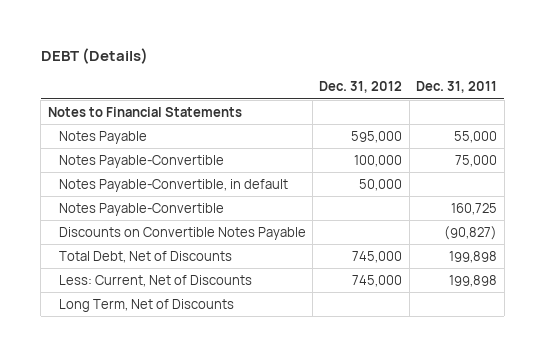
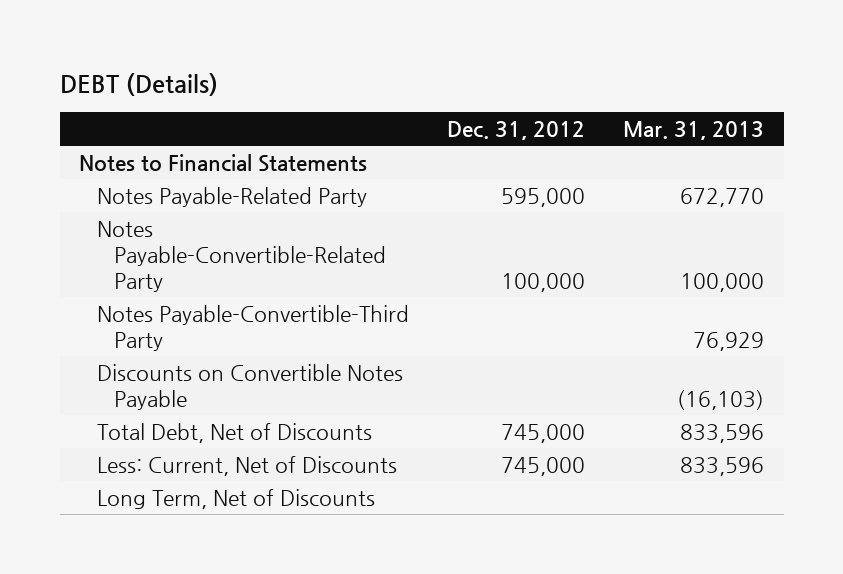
[416,81,498,94] Dec. 31, 2011 -> none
none -> [623,120,765,140] Mar. 31, 2013
[58,179,288,193] Notes Payable-Convertible, in default -> none
[58,131,147,145] Notes Payable -> [96,186,367,207] Notes Payable-Related Party
[58,155,224,169] Notes Payable-Convertible -> [96,220,387,292] Notes Payable-Convertible-Related Party
[58,203,224,217] Notes Payable-Convertible -> [96,304,409,351] Notes Payable-Convertible-Third Party

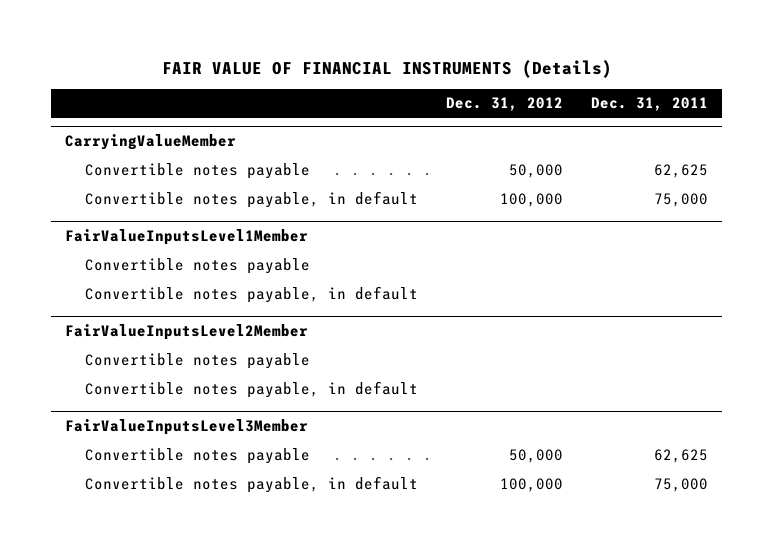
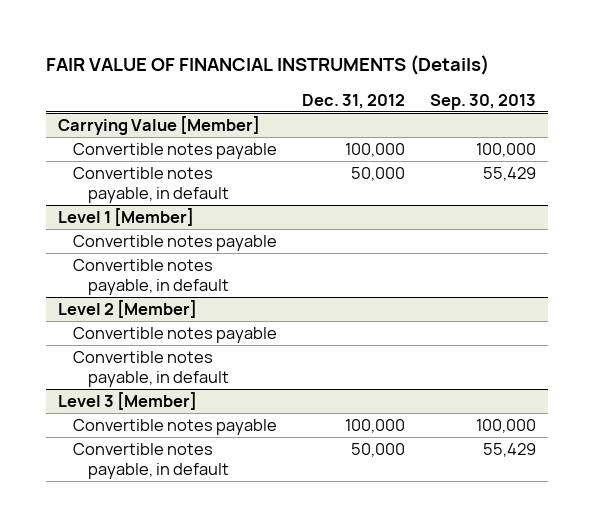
[591,97,709,112] Dec. 31, 2011 -> none
none -> [429,93,536,110] Sep. 30, 2013
[64,134,236,151] CarryingValueMember -> none
[64,229,308,246] FairValueInputsLevel1Member -> none
none -> [58,116,261,136] Carrying Value [Member]
[508,163,563,178] 50,000 -> [344,143,405,158] 100,000
[499,192,563,207] 100,000 -> [350,167,405,182] 50,000
none -> [58,208,195,227] Level 1 [Member]
[64,324,308,341] FairValueInputsLevel2Member -> none
none -> [58,300,198,319] Level 2 [Member]
[64,419,308,436] FairValueInputsLevel3Member -> none
none -> [58,392,198,411] Level 3 [Member]
[508,448,563,463] 50,000 -> [344,419,405,434] 100,000
[499,477,563,492] 100,000 -> [350,443,405,458] 50,000

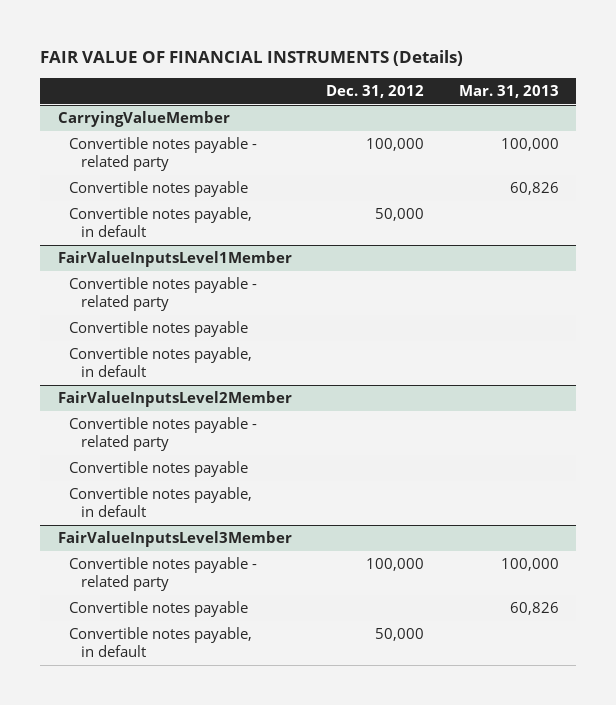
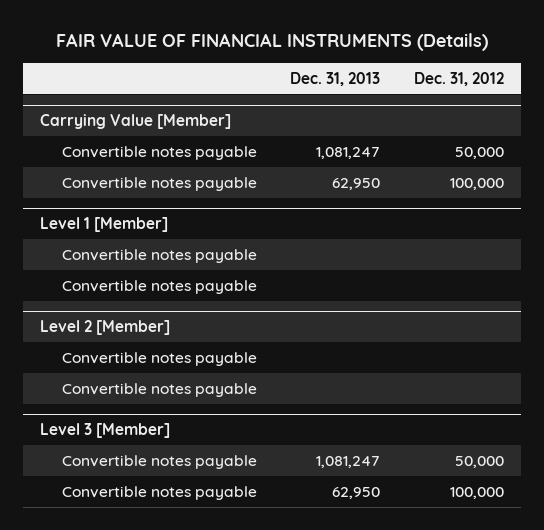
[458,85,559,99] Mar. 31, 2013 -> none
none -> [290,72,381,87] Dec. 31, 2013
[57,111,230,128] CarryingValueMember -> none
none -> [39,114,231,130] Carrying Value [Member]
none -> [61,145,257,160] Convertible notes payable
[69,137,258,171] Convertible notes payable - related party -> [61,176,257,191] Convertible notes payable
none -> [39,217,168,233] Level 1 [Member]
[69,207,253,237] Convertible notes payable, in default -> none
[57,251,292,268] FairValueInputsLevel1Member -> none
[69,277,258,311] Convertible notes payable - related party -> none
[69,347,253,377] Convertible notes payable, in default -> none
[57,391,292,408] FairValueInputsLevel2Member -> none
[69,417,258,451] Convertible notes payable - related party -> none
none -> [39,320,170,336] Level 2 [Member]
[69,487,253,517] Convertible notes payable, in default -> none
[57,531,292,548] FairValueInputsLevel3Member -> none
[69,557,258,591] Convertible notes payable - related party -> none
none -> [39,423,170,439] Level 3 [Member]
none -> [61,454,257,469] Convertible notes payable
[69,627,253,657] Convertible notes payable, in default -> [61,485,257,500] Convertible notes payable
[375,628,425,642] 50,000 -> [449,486,504,499] 100,000

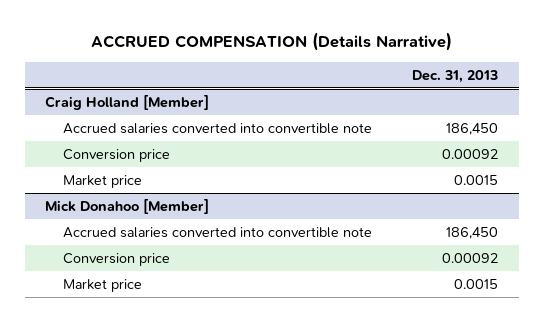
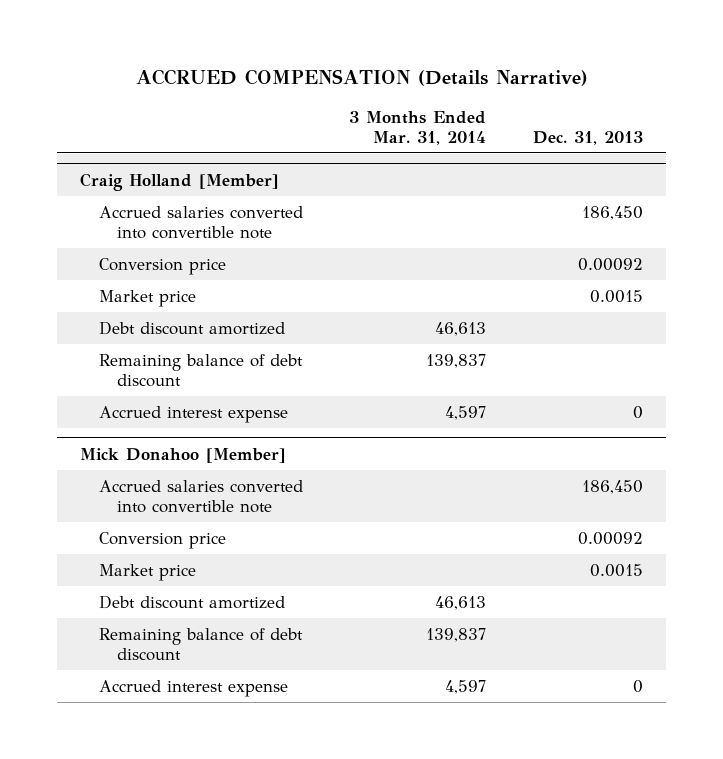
none -> [349,110,487,145] 3 Months Ended Mar. 31, 2014
none -> [98,320,285,335] Debt discount amortized
none -> [98,353,303,387] Remaining balance of debt discount
none -> [98,405,288,423] Accrued interest expense
none -> [98,594,285,609] Debt discount amortized
none -> [98,627,303,661] Remaining balance of debt discount
none -> [98,679,288,697] Accrued interest expense

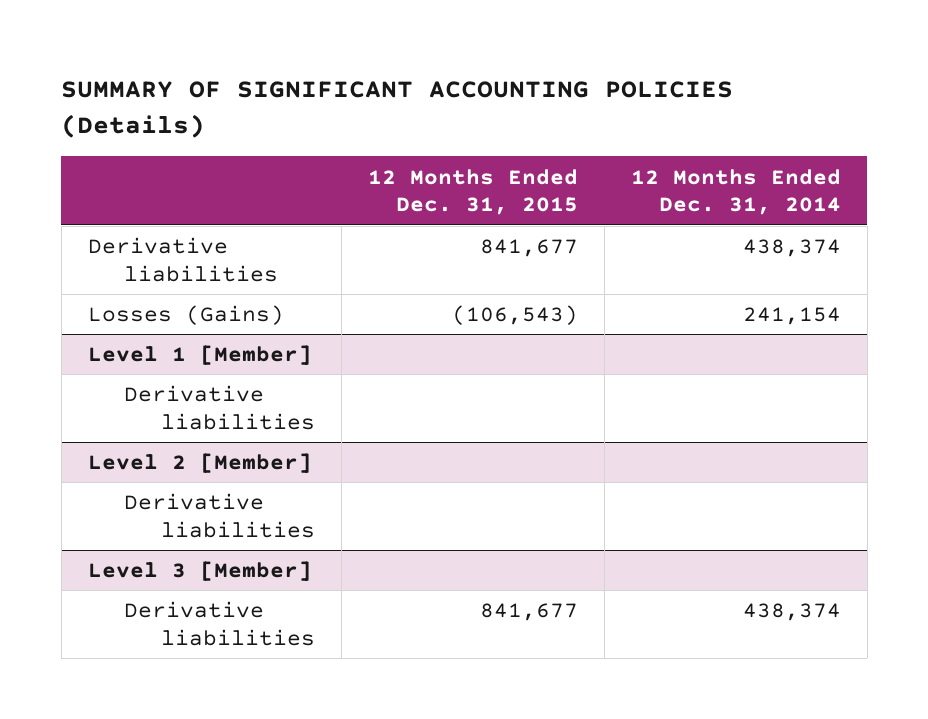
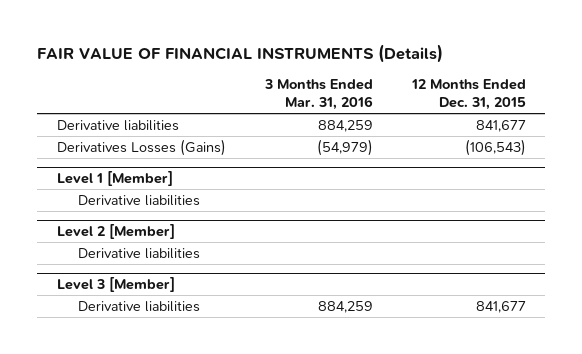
[61,81,734,139] SUMMARY OF SIGNIFICANT ACCOUNTING POLICIES (Details) -> [37,44,444,64] FAIR VALUE OF FINANCIAL INSTRUMENTS (Details)
[630,168,841,216] 12 Months Ended Dec. 31, 2014 -> none
none -> [263,79,373,111] 3 Months Ended Mar. 31, 2016
[87,305,284,326] Losses (Gains) -> [56,138,226,156] Derivatives Losses (Gains)

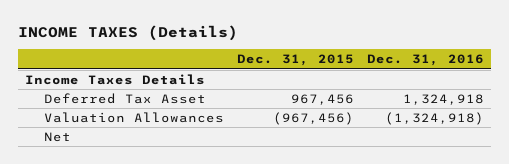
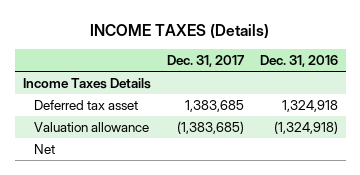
[236,54,354,67] Dec. 31, 2015 -> none
none -> [166,55,244,68] Dec. 31, 2017
[43,92,206,104] Deferred Tax Asset -> [33,100,138,111] Deferred tax asset
[43,111,224,123] Valuation Allowances -> [33,122,149,133] Valuation allowance

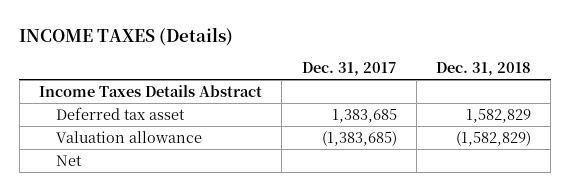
[259,55,338,68] Dec. 31, 2016 -> none
none -> [436,62,532,77] Dec. 31, 2018
[22,78,151,90] Income Taxes Details -> [38,84,262,97] Income Taxes Details Abstract

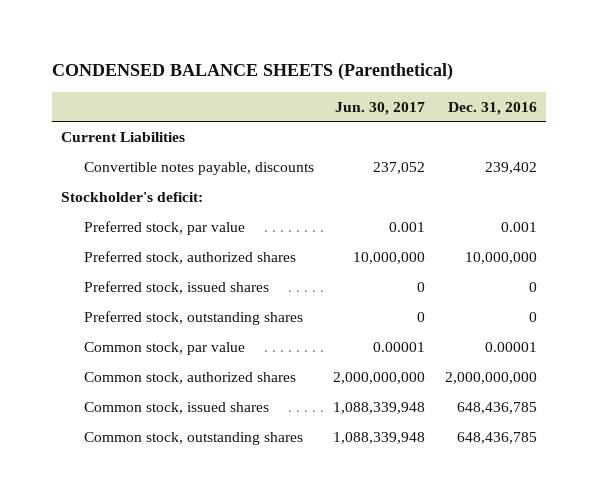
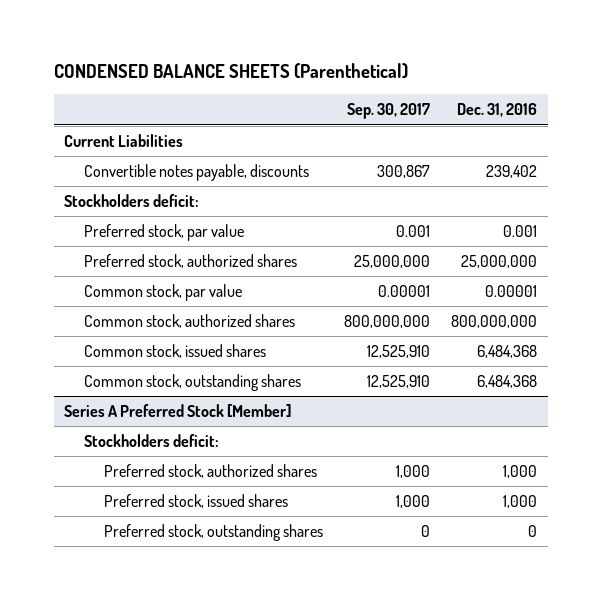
[335,101,426,115] Jun. 30, 2017 -> none
none -> [347,103,431,120] Sep. 30, 2017
[61,191,204,202] Stockholder's deficit: -> [64,193,200,207] Stockholders deficit:
[83,280,269,294] Preferred stock, issued shares -> none
[83,310,303,325] Preferred stock, outstanding shares -> none
[464,251,537,264] 10,000,000 -> [461,254,538,268] 25,000,000
[444,371,537,384] 2,000,000,000 -> [451,314,538,328] 800,000,000
[456,401,537,414] 648,436,785 -> [477,344,538,358] 6,484,368
[456,431,537,444] 648,436,785 -> [477,374,538,388] 6,484,368
none -> [64,403,292,417] Series A Preferred Stock [Member]
none -> [84,433,220,447] Stockholders deficit:
none -> [103,463,317,478] Preferred stock, authorized shares
none -> [103,493,288,508] Preferred stock, issued shares
none -> [103,523,323,541] Preferred stock, outstanding shares

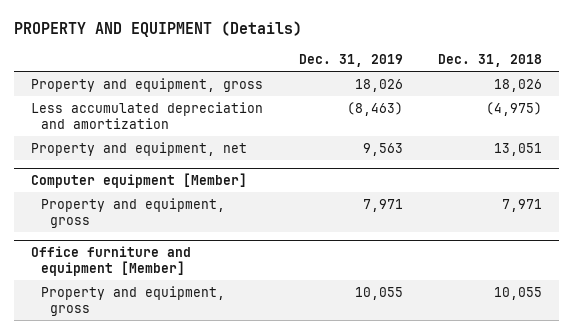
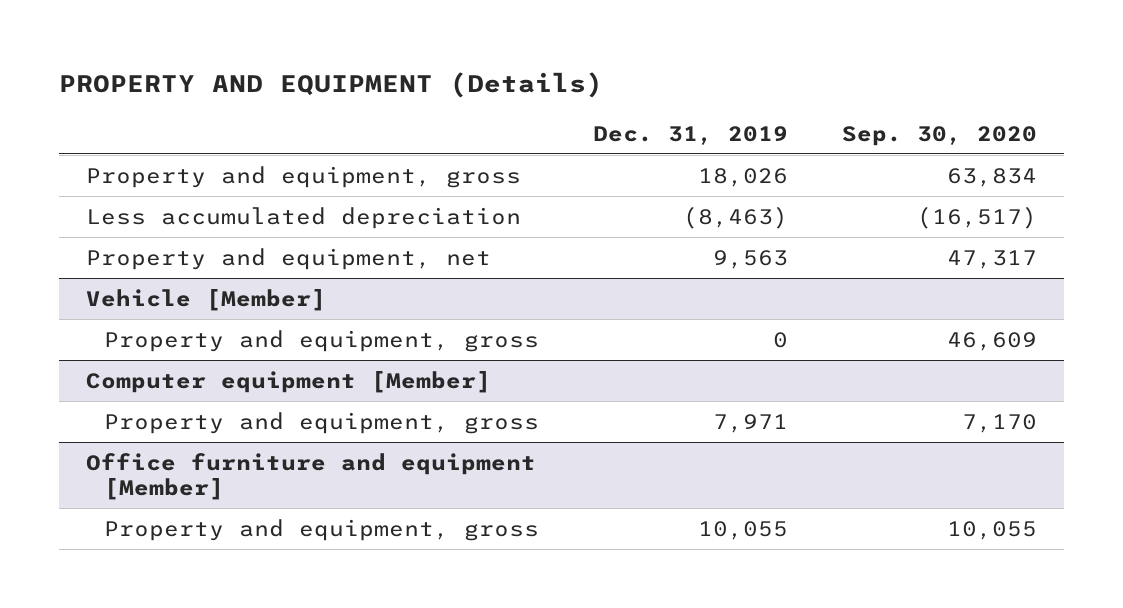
[437,54,542,68] Dec. 31, 2018 -> none
none -> [841,125,1037,146] Sep. 30, 2020
[31,101,264,130] Less accumulated depreciation and amortization -> [85,206,521,229] Less accumulated depreciation
none -> [85,288,326,311] Vehicle [Member]
none -> [104,329,540,352] Property and equipment, gross

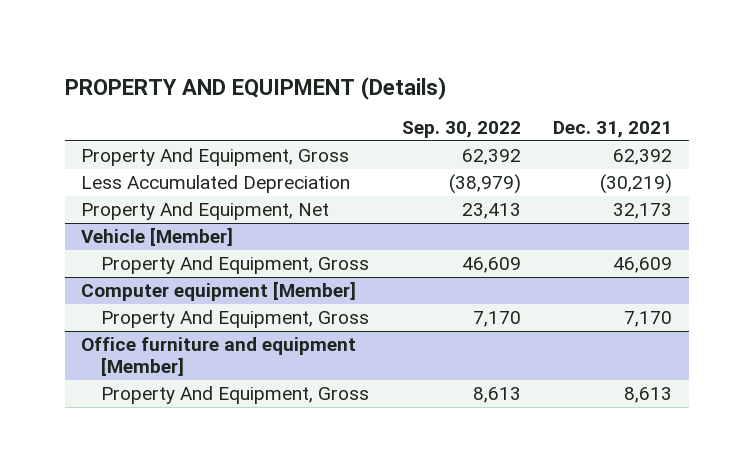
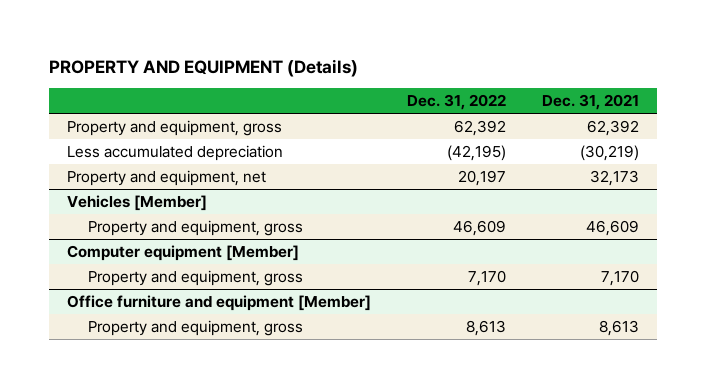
[401,120,521,138] Sep. 30, 2022 -> none
none -> [407,94,507,111] Dec. 31, 2022
[81,148,350,167] Property And Equipment, Gross -> [67,119,283,136] Property and equipment, gross
[81,175,351,194] Less Accumulated Depreciation -> [67,144,284,161] Less accumulated depreciation
[81,202,330,221] Property And Equipment, Net -> [67,169,267,186] Property and equipment, net
[81,227,234,247] Vehicle [Member] -> [67,194,208,211] Vehicles [Member]
[101,256,370,275] Property And Equipment, Gross -> [88,219,304,236] Property and equipment, gross
[101,310,370,329] Property And Equipment, Gross -> [88,269,304,286] Property and equipment, gross
[101,386,370,405] Property And Equipment, Gross -> [88,319,304,336] Property and equipment, gross

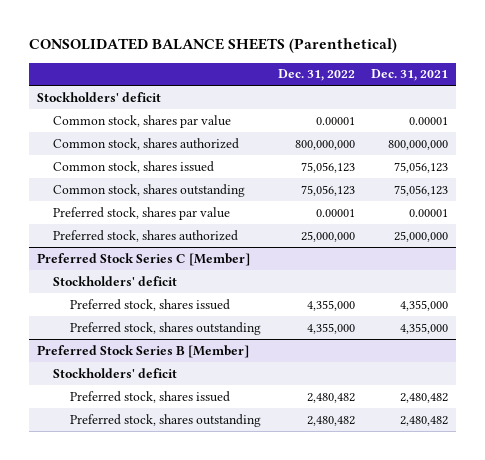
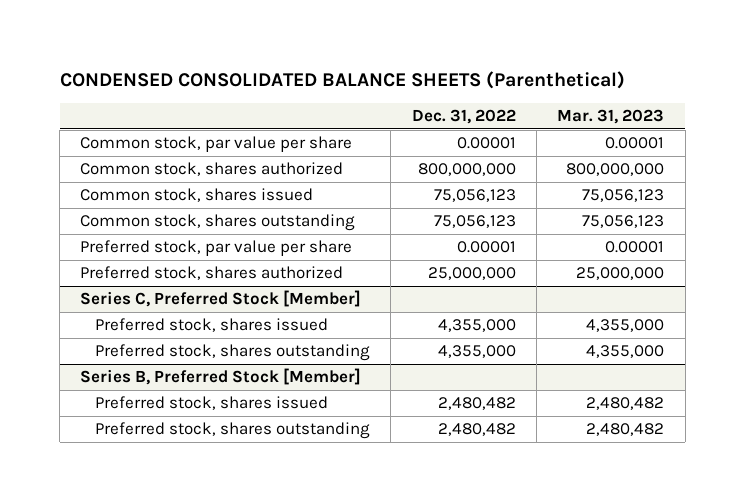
[28,38,397,54] CONSOLIDATED BALANCE SHEETS (Parenthetical) -> [59,71,625,90] CONDENSED CONSOLIDATED BALANCE SHEETS (Parenthetical)
[371,69,449,82] Dec. 31, 2021 -> none
none -> [557,109,665,125] Mar. 31, 2023
[36,91,161,102] Stockholders' deficit -> none
[53,114,232,128] Common stock, shares par value -> [80,136,353,153] Common stock, par value per share
[53,206,231,220] Preferred stock, shares par value -> [80,240,353,257] Preferred stock, par value per share
[53,275,178,286] Stockholders' deficit -> none
[36,252,250,266] Preferred Stock Series C [Member] -> [80,290,362,308] Series C, Preferred Stock [Member]
[53,367,178,378] Stockholders' deficit -> none
[36,344,249,358] Preferred Stock Series B [Member] -> [80,368,362,386] Series B, Preferred Stock [Member]

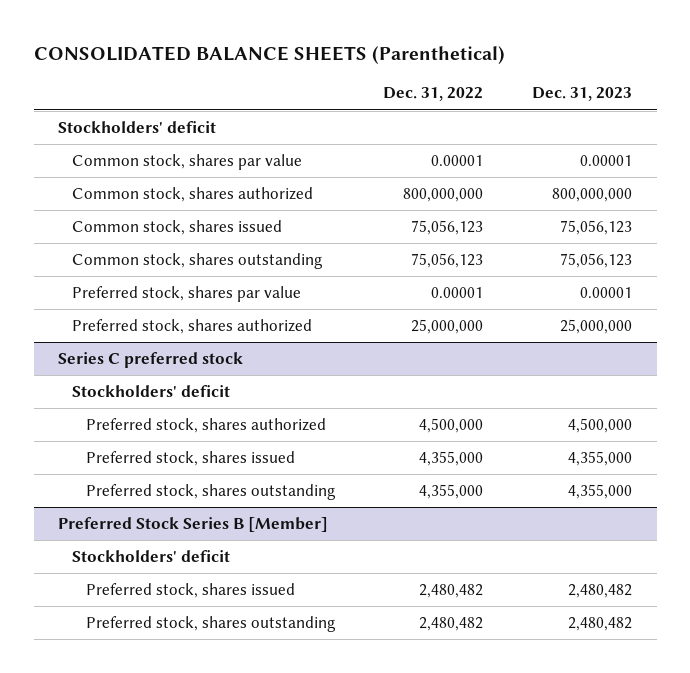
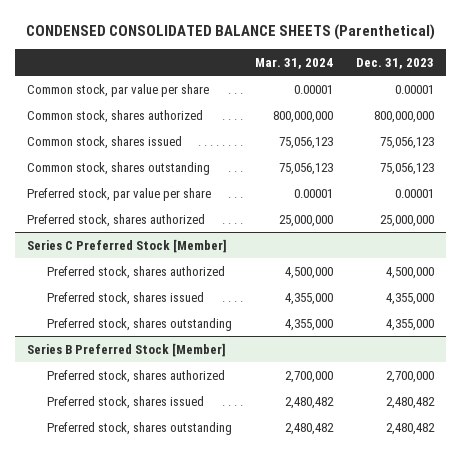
[33,45,505,64] CONSOLIDATED BALANCE SHEETS (Parenthetical) -> [25,23,435,40] CONDENSED CONSOLIDATED BALANCE SHEETS (Parenthetical)
[383,87,484,102] Dec. 31, 2022 -> none
none -> [254,58,333,70] Mar. 31, 2024
[57,121,216,134] Stockholders' deficit -> none
[71,154,302,171] Common stock, shares par value -> [26,83,209,97] Common stock, par value per share
[71,286,301,303] Preferred stock, shares par value -> [26,187,211,201] Preferred stock, par value per share
[71,385,230,398] Stockholders' deficit -> none
[57,352,243,369] Series C preferred stock -> [26,238,227,253] Series C Preferred Stock [Member]
[71,550,230,563] Stockholders' deficit -> none
[57,517,328,533] Preferred Stock Series B [Member] -> [26,342,226,357] Series B Preferred Stock [Member]
none -> [46,369,225,383] Preferred stock, shares authorized

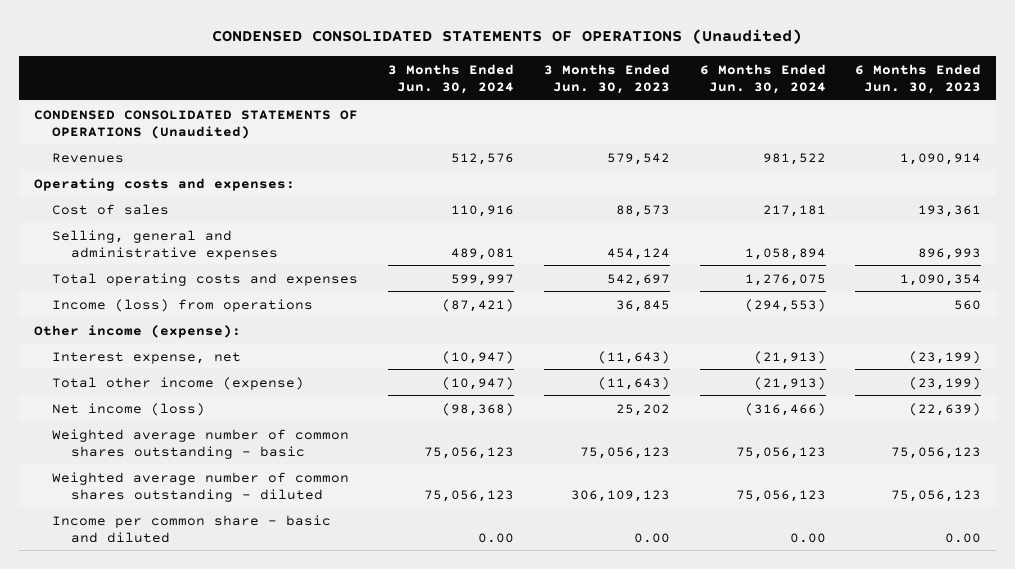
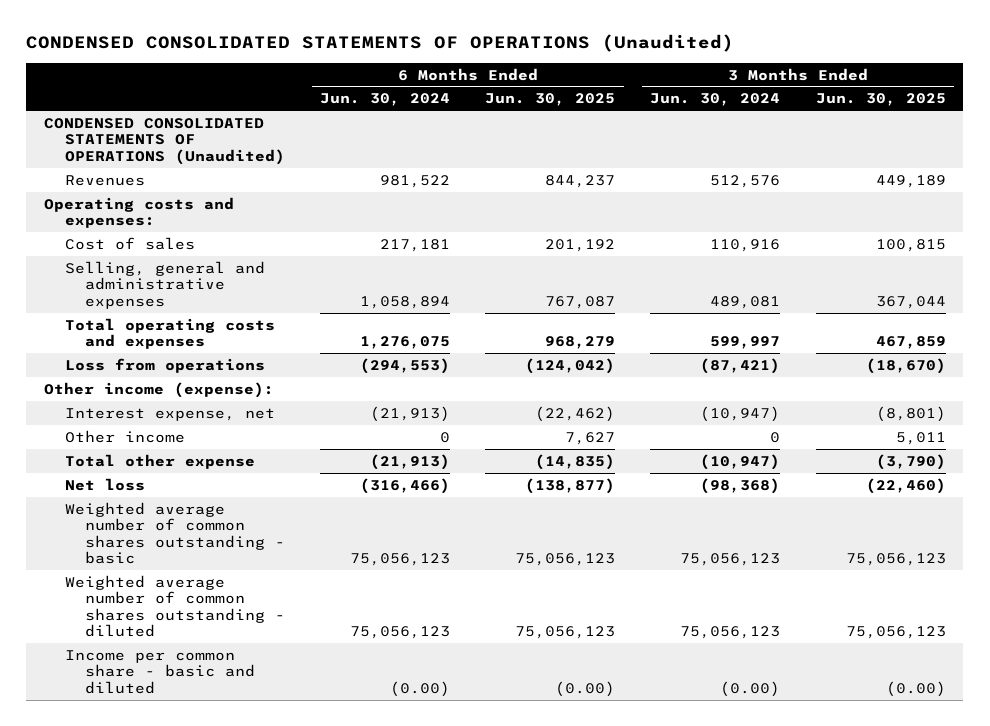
[543,63,670,94] 3 Months Ended Jun. 30, 2023 -> none
[855,63,982,94] 6 Months Ended Jun. 30, 2023 -> none
none -> [485,93,616,107] Jun. 30, 2025
none -> [815,93,946,107] Jun. 30, 2025
[52,298,314,312] Income (loss) from operations -> [64,357,265,373] Loss from operations
none -> [64,429,185,443] Other income
[52,376,305,390] Total other income (expense) -> [64,453,255,469] Total other expense
[52,402,206,416] Net income (loss) -> [64,477,145,491] Net loss
[478,532,515,543] 0.00 -> [720,680,781,697] (0.00)
[789,532,826,543] 0.00 -> [390,680,451,697] (0.00)

